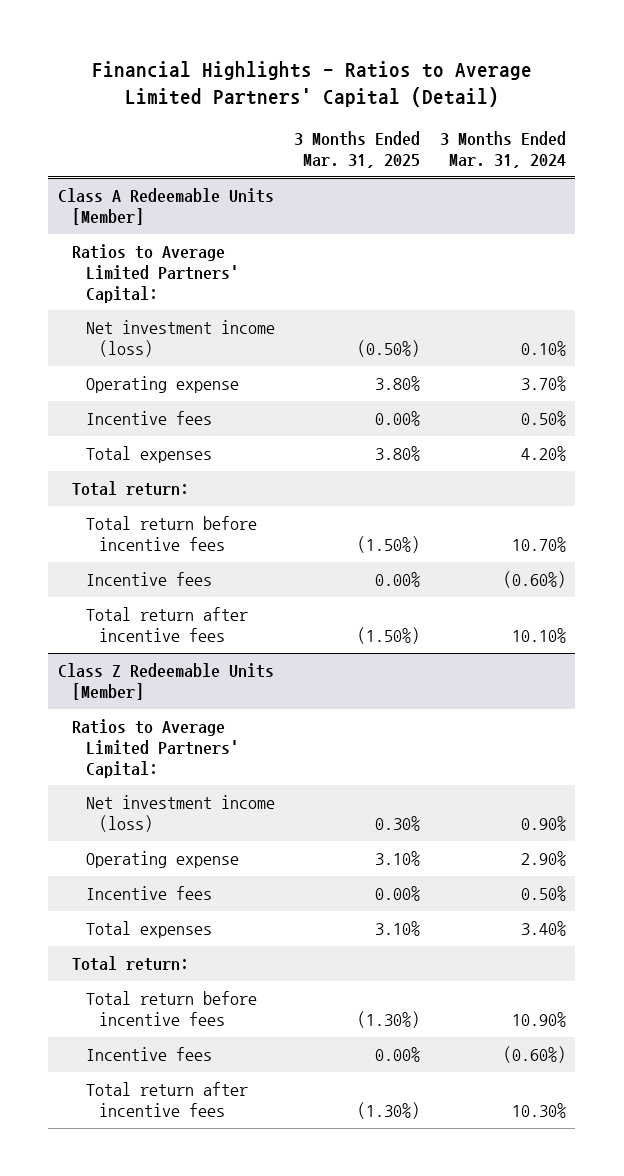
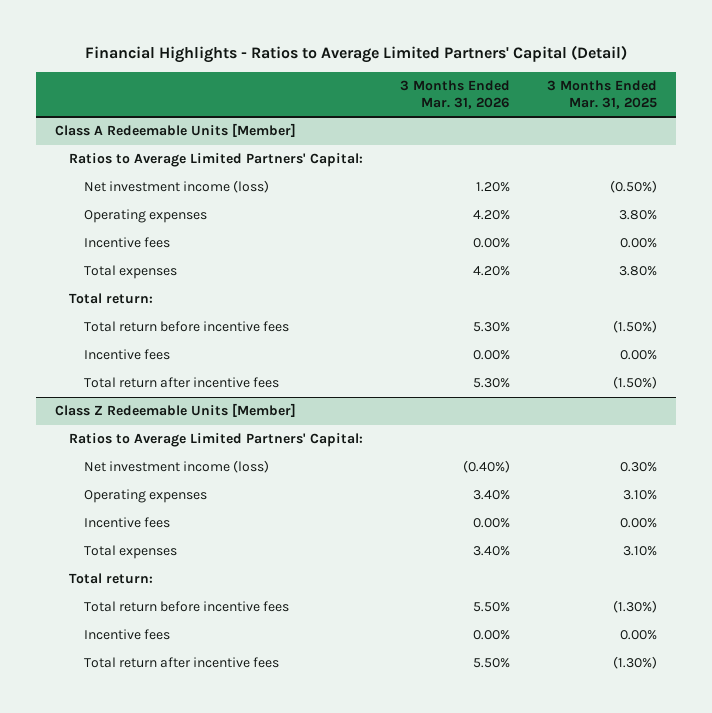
[439,131,566,168] 3 Months Ended Mar. 31, 2024 -> none
none -> [400,79,511,109] 3 Months Ended Mar. 31, 2026
[85,376,239,394] Operating expense -> [84,209,208,224] Operating expenses
[85,851,239,869] Operating expense -> [84,489,208,504] Operating expenses

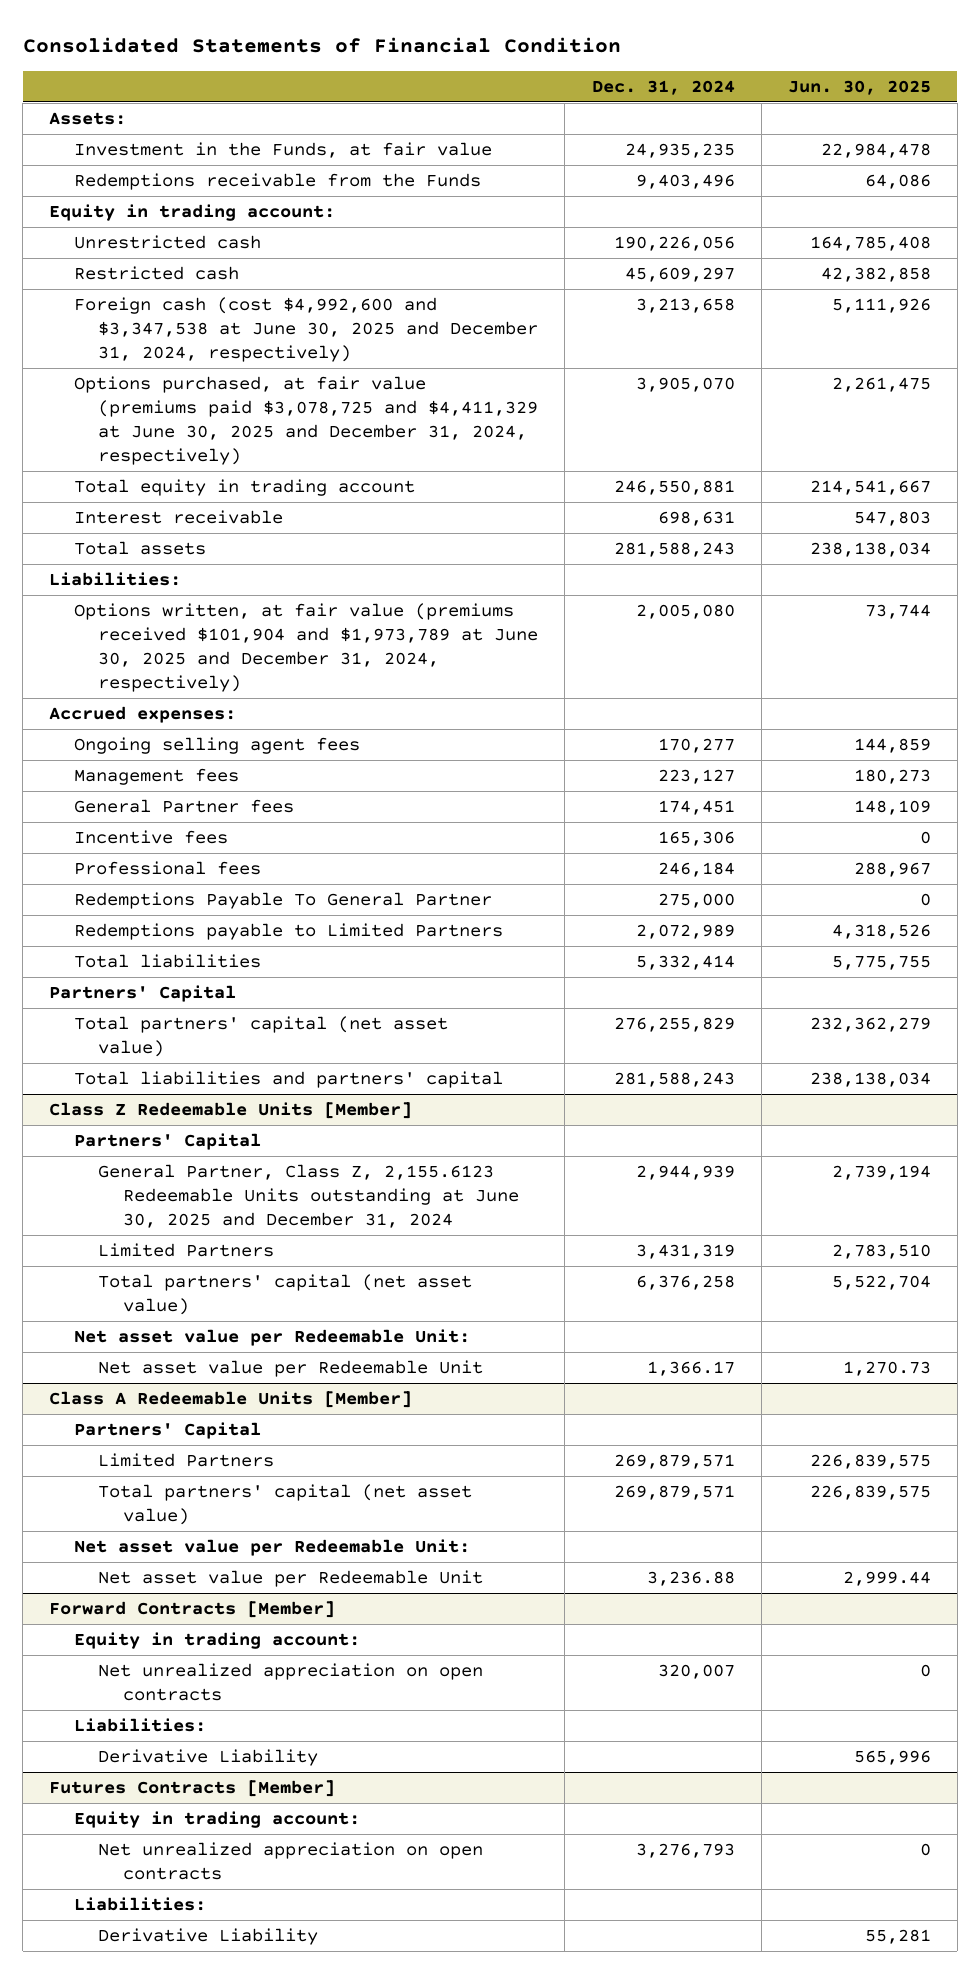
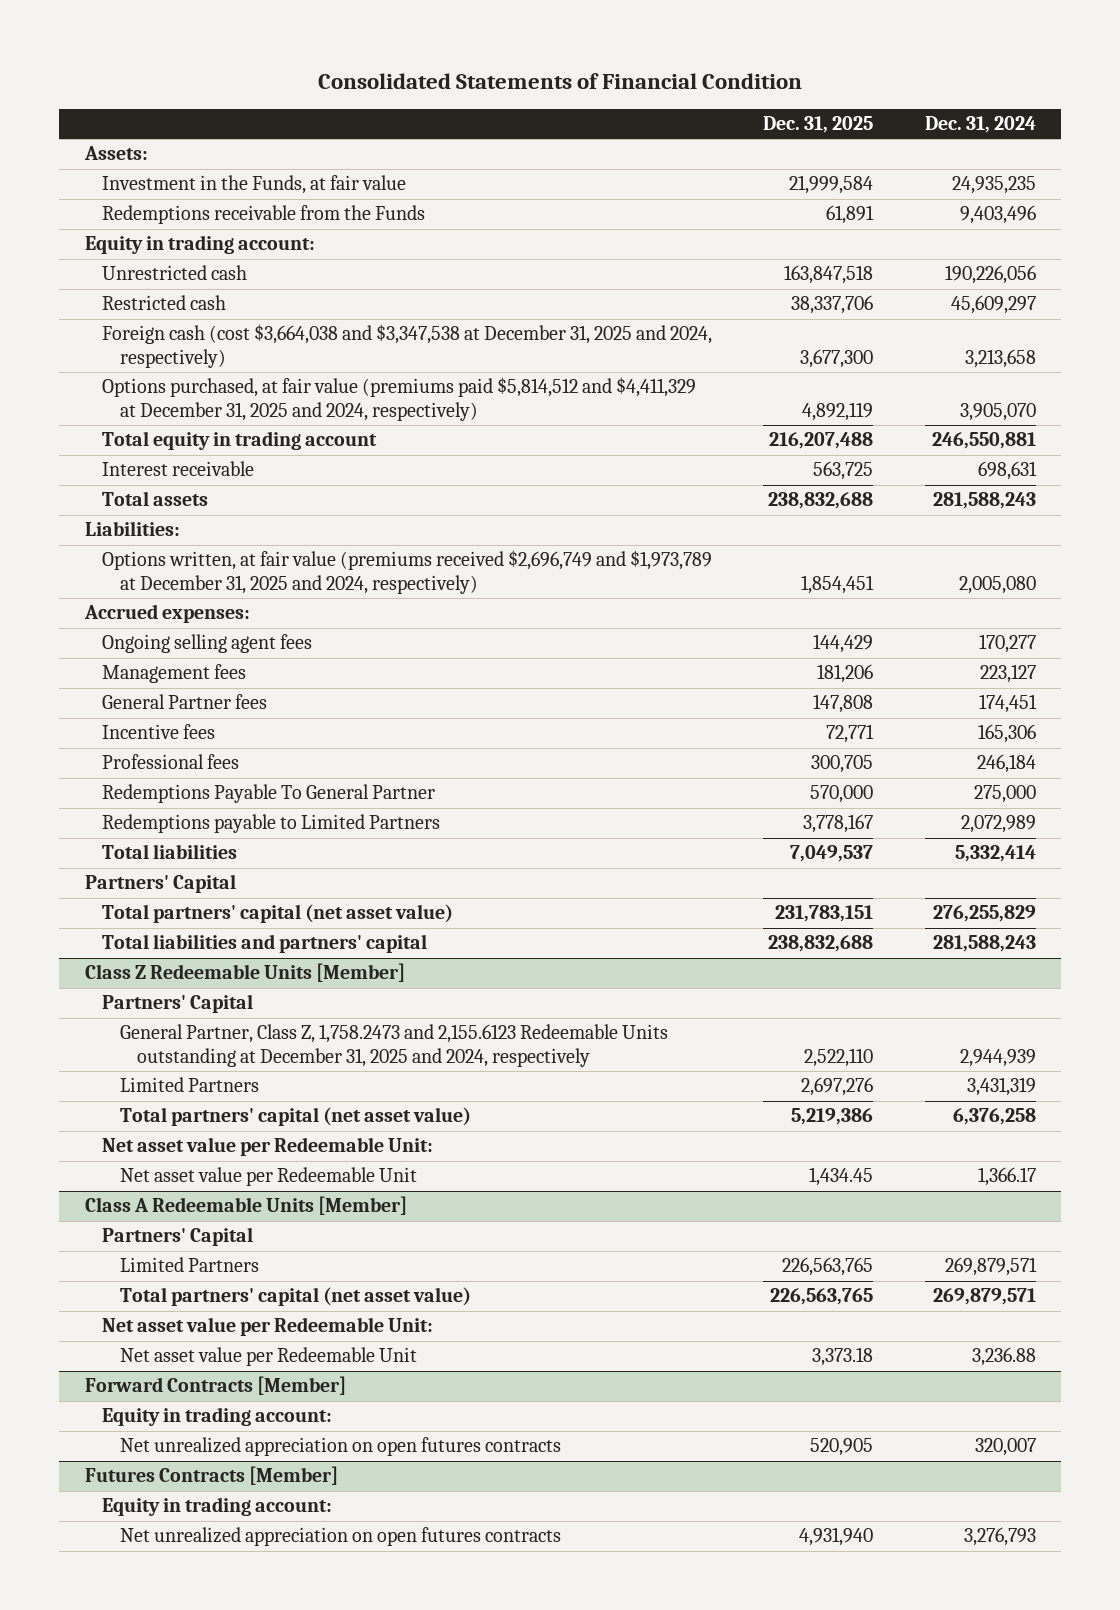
[787,79,931,95] Jun. 30, 2025 -> none
none -> [763,116,874,134] Dec. 31, 2025
[73,296,539,363] Foreign cash (cost $4,992,600 and $3,347,538 at June 30, 2025 and December 31, 2024, respectively) -> [102,324,713,369] Foreign cash (cost $3,664,038 and $3,347,538 at December 31, 2025 and 2024, respectively)
[73,375,539,466] Options purchased, at fair value (premiums paid $3,078,725 and $4,411,329 at June 30, 2025 and December 31, 2024, respectively) -> [102,377,697,422] Options purchased, at fair value (premiums paid $5,814,512 and $4,411,329 at December 31, 2025 and 2024, respectively)
[73,602,539,693] Options written, at fair value (premiums received $101,904 and $1,973,789 at June 30, 2025 and December 31, 2024, respectively) -> [102,550,713,595] Options written, at fair value (premiums received $2,696,749 and $1,973,789 at December 31, 2025 and 2024, respectively)
[98,1163,520,1229] General Partner, Class Z, 2,155.6123 Redeemable Units outstanding at June 30, 2025 and December 31, 2024 -> [119,1024,668,1068] General Partner, Class Z, 1,758.2473 and 2,155.6123 Redeemable Units outstanding at December 31, 2025 and 2024, respectively
[73,1717,206,1732] Liabilities: -> none
[98,1748,319,1766] Derivative Liability -> none
[98,1662,484,1702] Net unrealized appreciation on open contracts -> [119,1437,561,1457] Net unrealized appreciation on open futures contracts
[73,1896,206,1911] Liabilities: -> none
[98,1927,319,1945] Derivative Liability -> none
[98,1841,484,1881] Net unrealized appreciation on open contracts -> [119,1527,561,1547] Net unrealized appreciation on open futures contracts

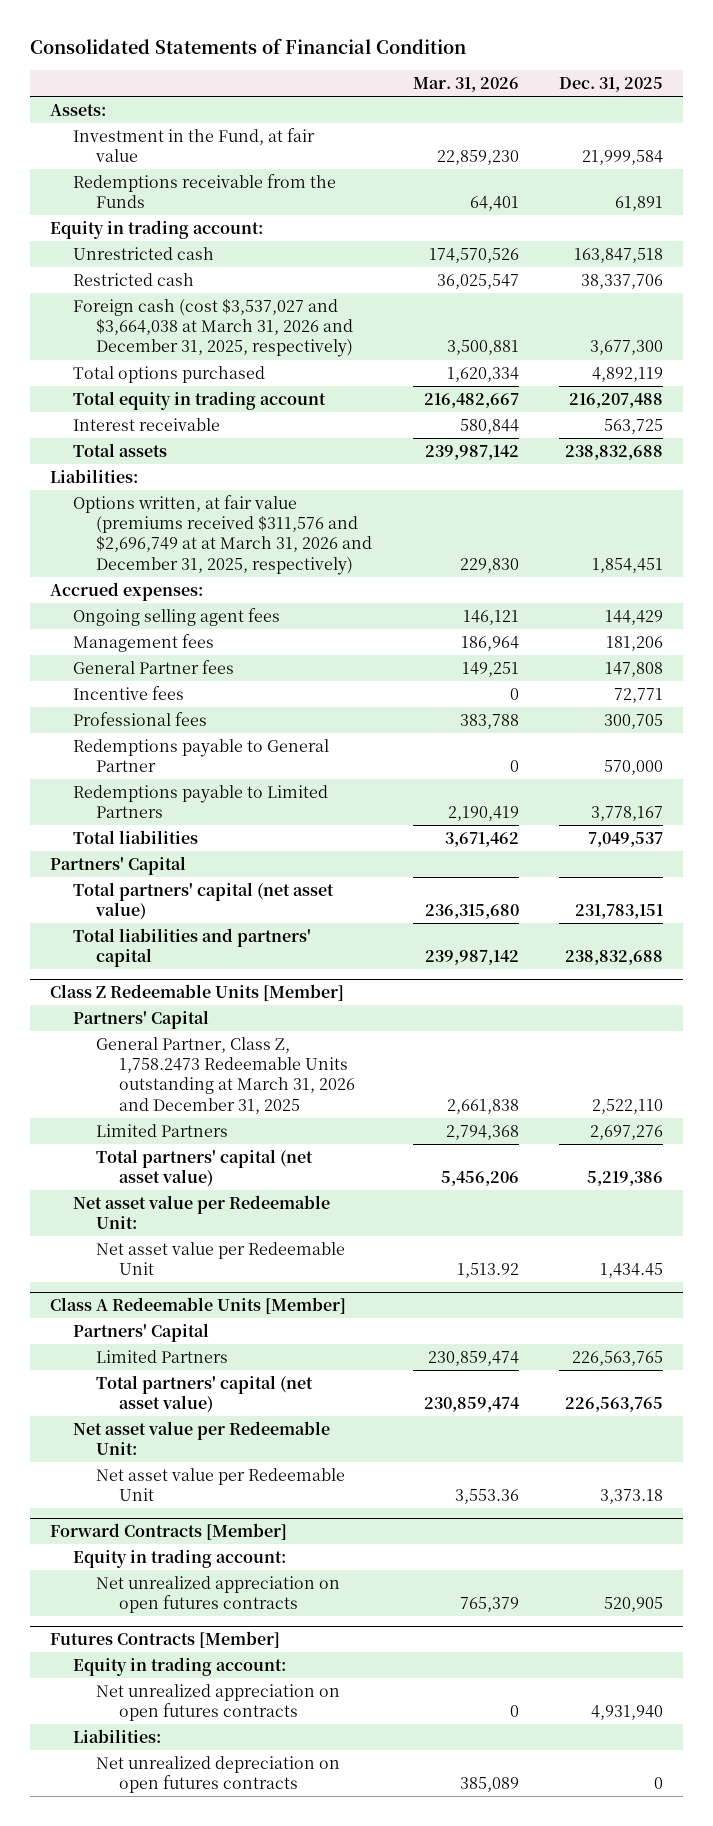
[924,116,1036,134] Dec. 31, 2024 -> none
none -> [412,77,519,93] Mar. 31, 2026
[102,175,407,195] Investment in the Funds, at fair value -> [73,127,316,163] Investment in the Fund, at fair value
[102,324,713,369] Foreign cash (cost $3,664,038 and $3,347,538 at December 31, 2025 and 2024, respectively) -> [73,297,354,358] Foreign cash (cost $3,537,027 and $3,664,038 at March 31, 2026 and December 31, 2025, respectively)
[102,377,697,422] Options purchased, at fair value (premiums paid $5,814,512 and $4,411,329 at December 31, 2025 and 2024, respectively) -> [73,365,266,383] Total options purchased
[102,550,713,595] Options written, at fair value (premiums received $2,696,749 and $1,973,789 at December 31, 2025 and 2024, respectively) -> [73,494,373,575] Options written, at fair value (premiums received $311,576 and $2,696,749 at at March 31, 2026 and December 31, 2025, respectively)
[102,784,436,804] Redemptions Payable To General Partner -> [73,738,330,773] Redemptions payable to General Partner
[119,1024,668,1068] General Partner, Class Z, 1,758.2473 and 2,155.6123 Redeemable Units outstanding at December 31, 2025 and 2024, respectively -> [96,1036,356,1114] General Partner, Class Z, 1,758.2473 Redeemable Units outstanding at March 31, 2026 and December 31, 2025
none -> [73,1728,162,1743] Liabilities:
none -> [96,1755,341,1794] Net unrealized depreciation on open futures contracts

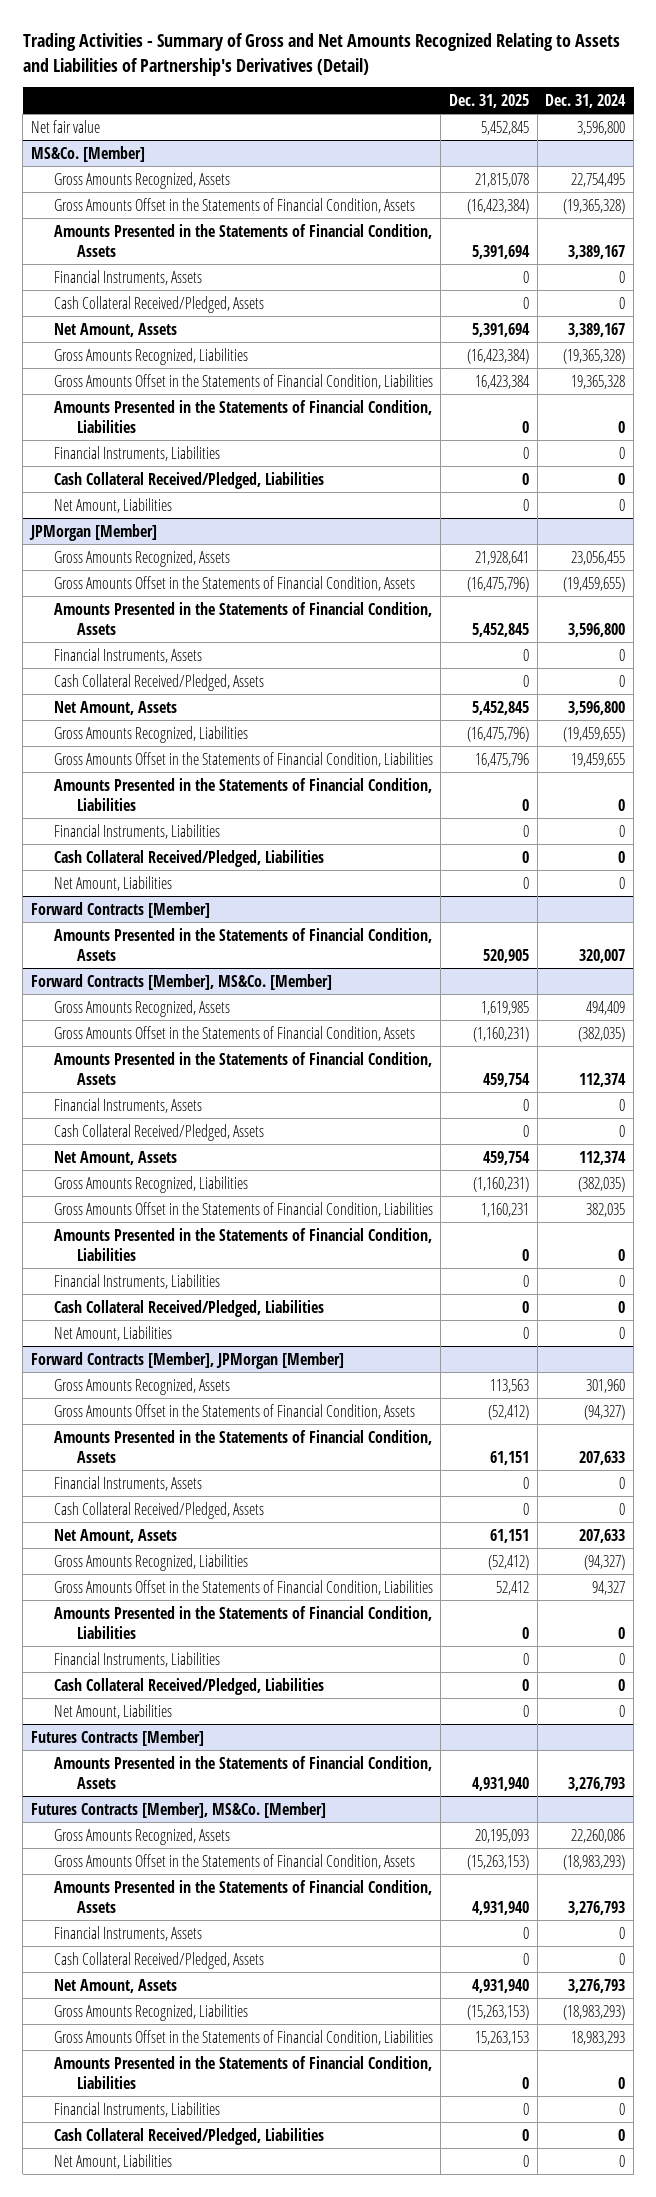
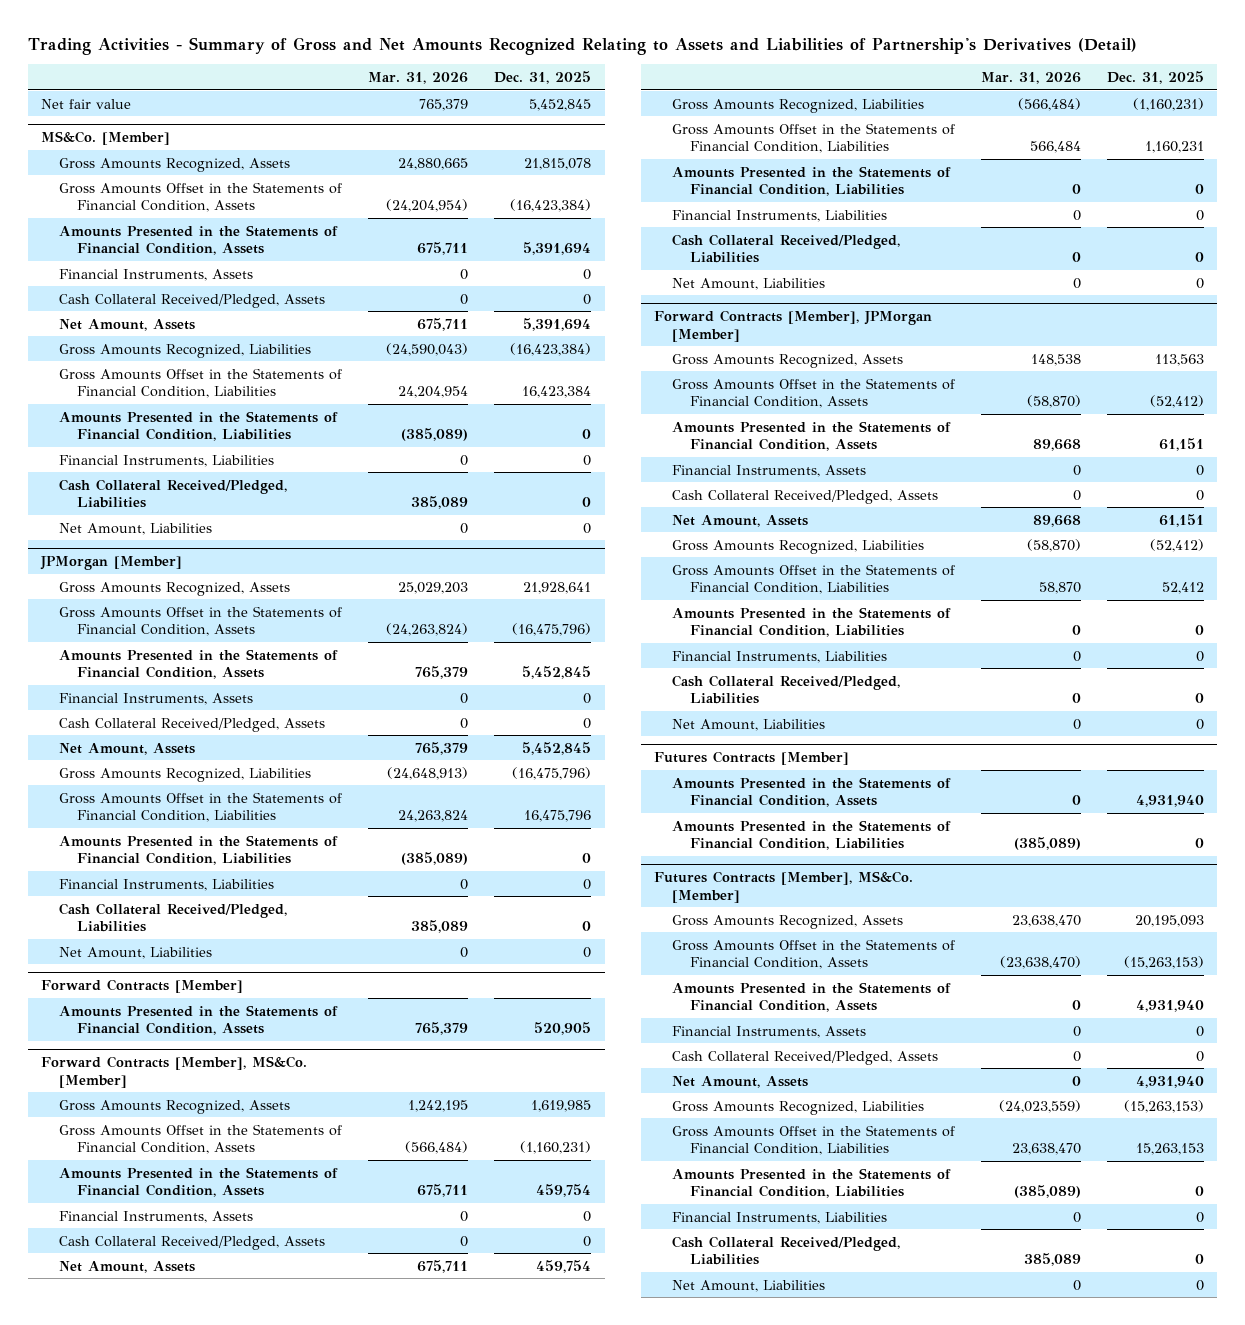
[545,93,627,108] Dec. 31, 2024 -> none
none -> [368,72,469,85] Mar. 31, 2026
none -> [671,819,951,850] Amounts Presented in the Statements of Financial Condition, Liabilities

